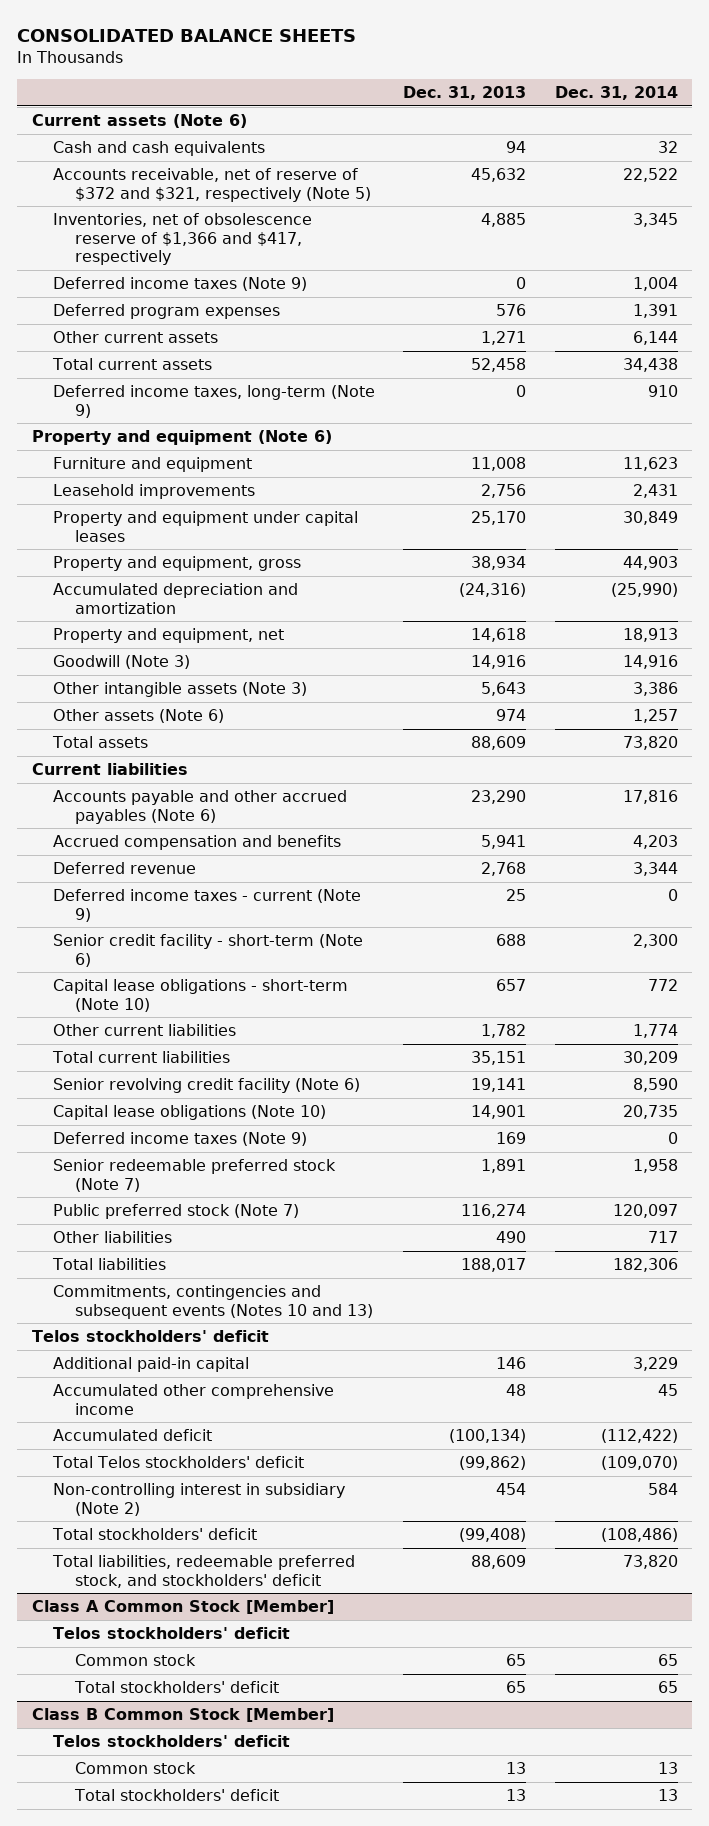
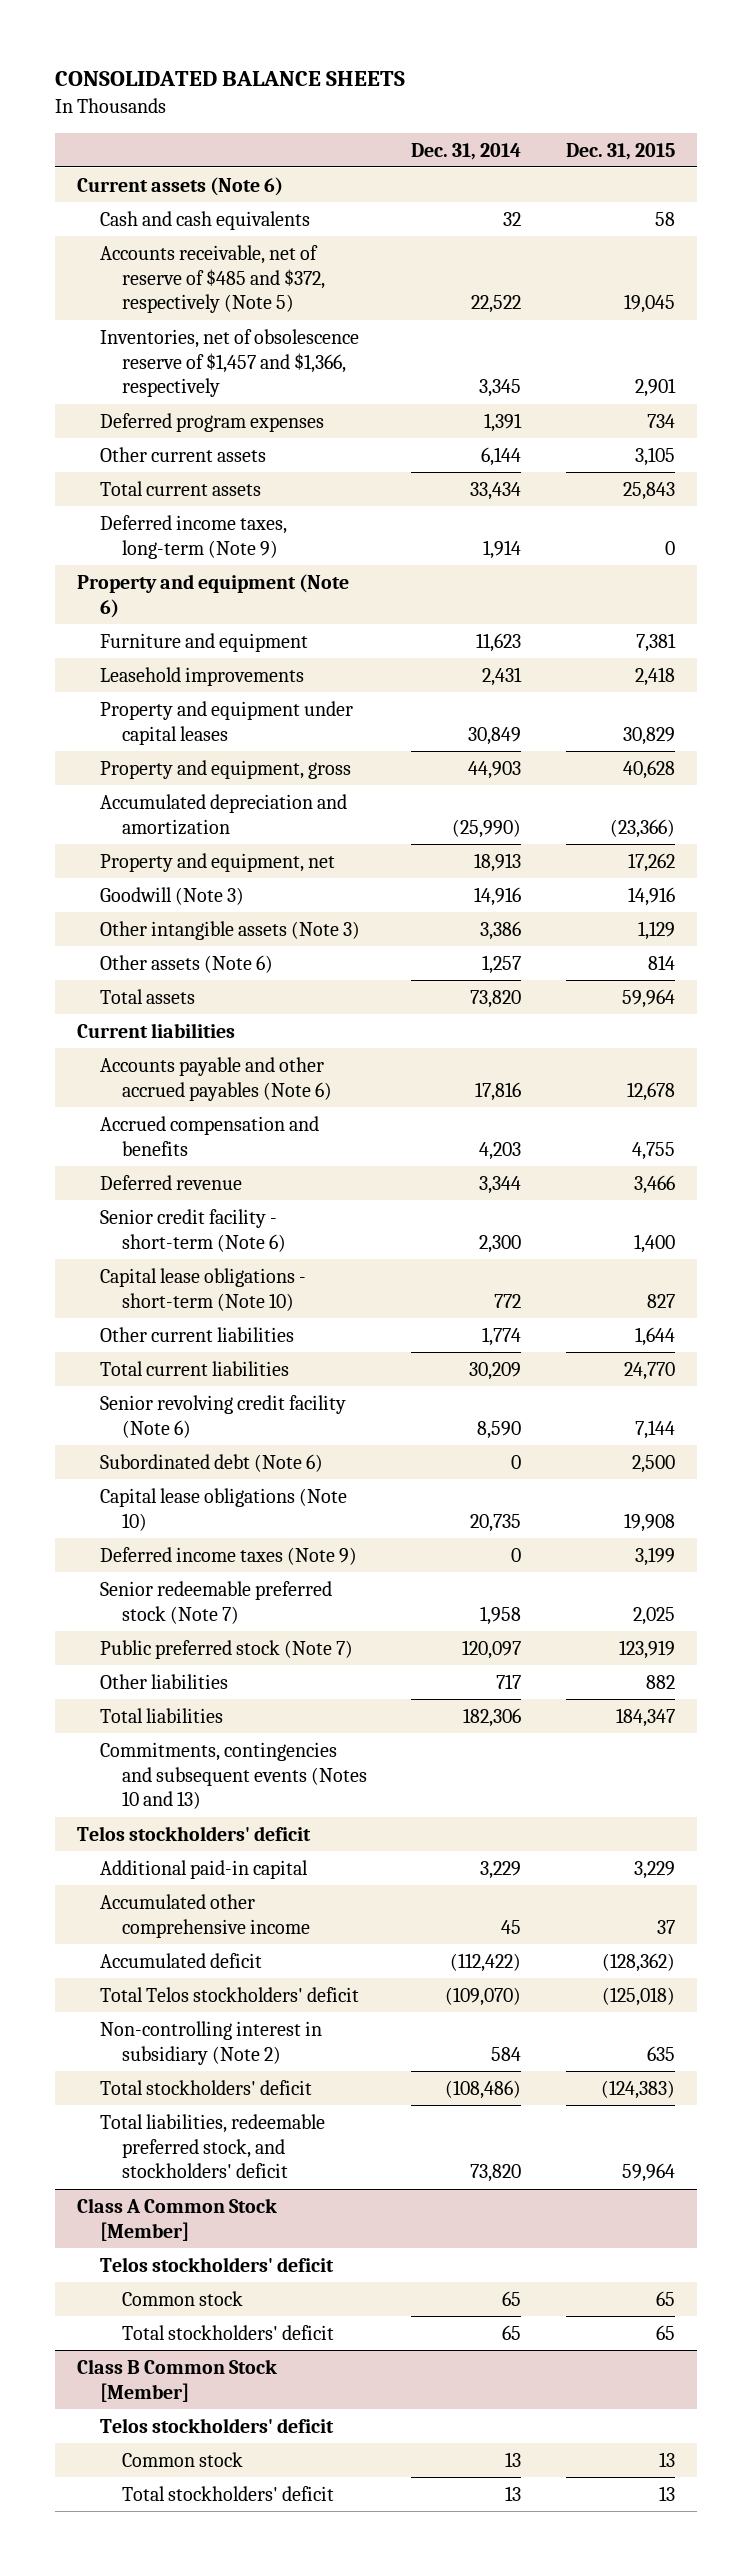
[403,86,527,101] Dec. 31, 2013 -> none
none -> [565,142,675,160] Dec. 31, 2015
[53,277,308,292] Deferred income taxes (Note 9) -> none
[53,168,371,202] Accounts receivable, net of reserve of $372 and $321, respectively (Note 5) -> [99,244,325,314] Accounts receivable, net of reserve of $485 and $372, respectively (Note 5)
[53,213,313,265] Inventories, net of obsolescence reserve of $1,366 and $417, respectively -> [99,328,359,398] Inventories, net of obsolescence reserve of $1,457 and $1,366, respectively
[622,358,678,373] 34,438 -> [470,481,522,500] 33,434
[647,385,678,398] 910 -> [483,539,522,559] 1,914
[53,889,362,922] Deferred income taxes - current (Note 9) -> none
none -> [99,1453,323,1472] Subordinated debt (Note 6)

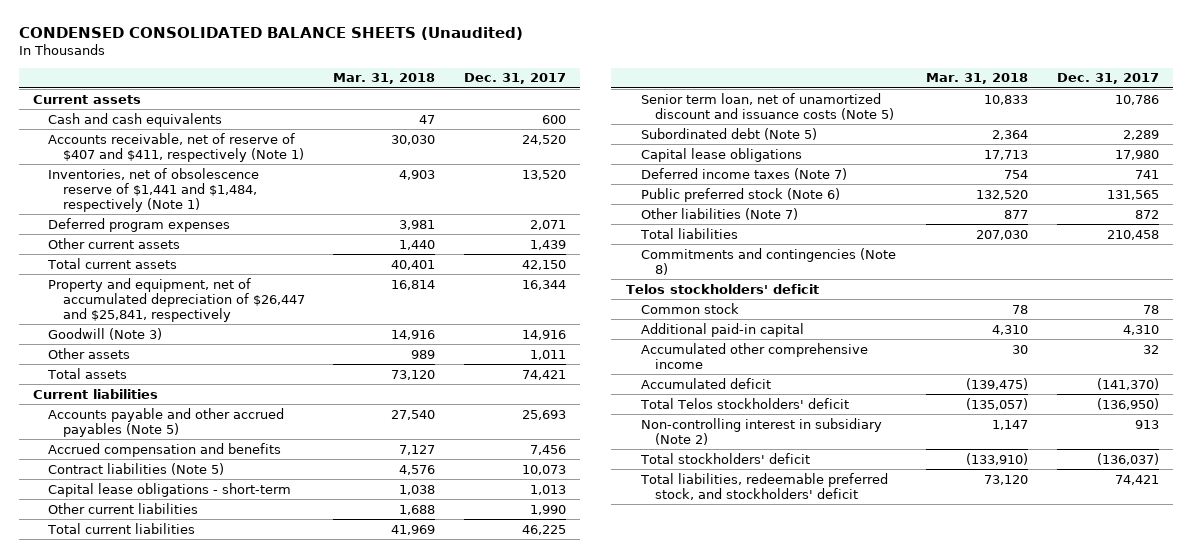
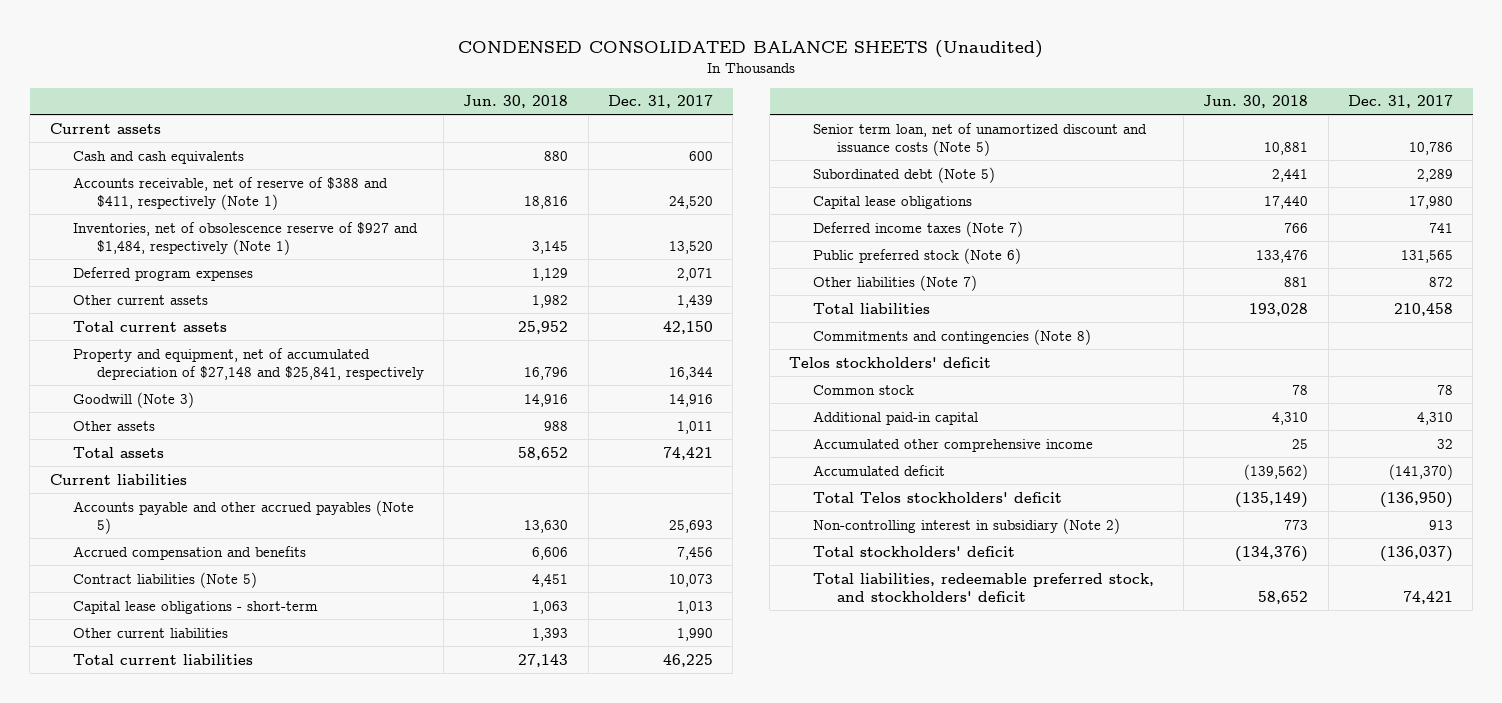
[333,73,436,85] Mar. 31, 2018 -> none
none -> [463,95,569,109] Jun. 30, 2018
[47,132,304,162] Accounts receivable, net of reserve of $407 and $411, respectively (Note 1) -> [73,176,389,210] Accounts receivable, net of reserve of $388 and $411, respectively (Note 1)
[47,167,259,212] Inventories, net of obsolescence reserve of $1,441 and $1,484, respectively (Note 1) -> [73,221,419,255] Inventories, net of obsolescence reserve of $927 and $1,484, respectively (Note 1)
[47,277,305,322] Property and equipment, net of accumulated depreciation of $26,447 and $25,841, respectively -> [73,347,424,380] Property and equipment, net of accumulated depreciation of $27,148 and $25,841, respectively

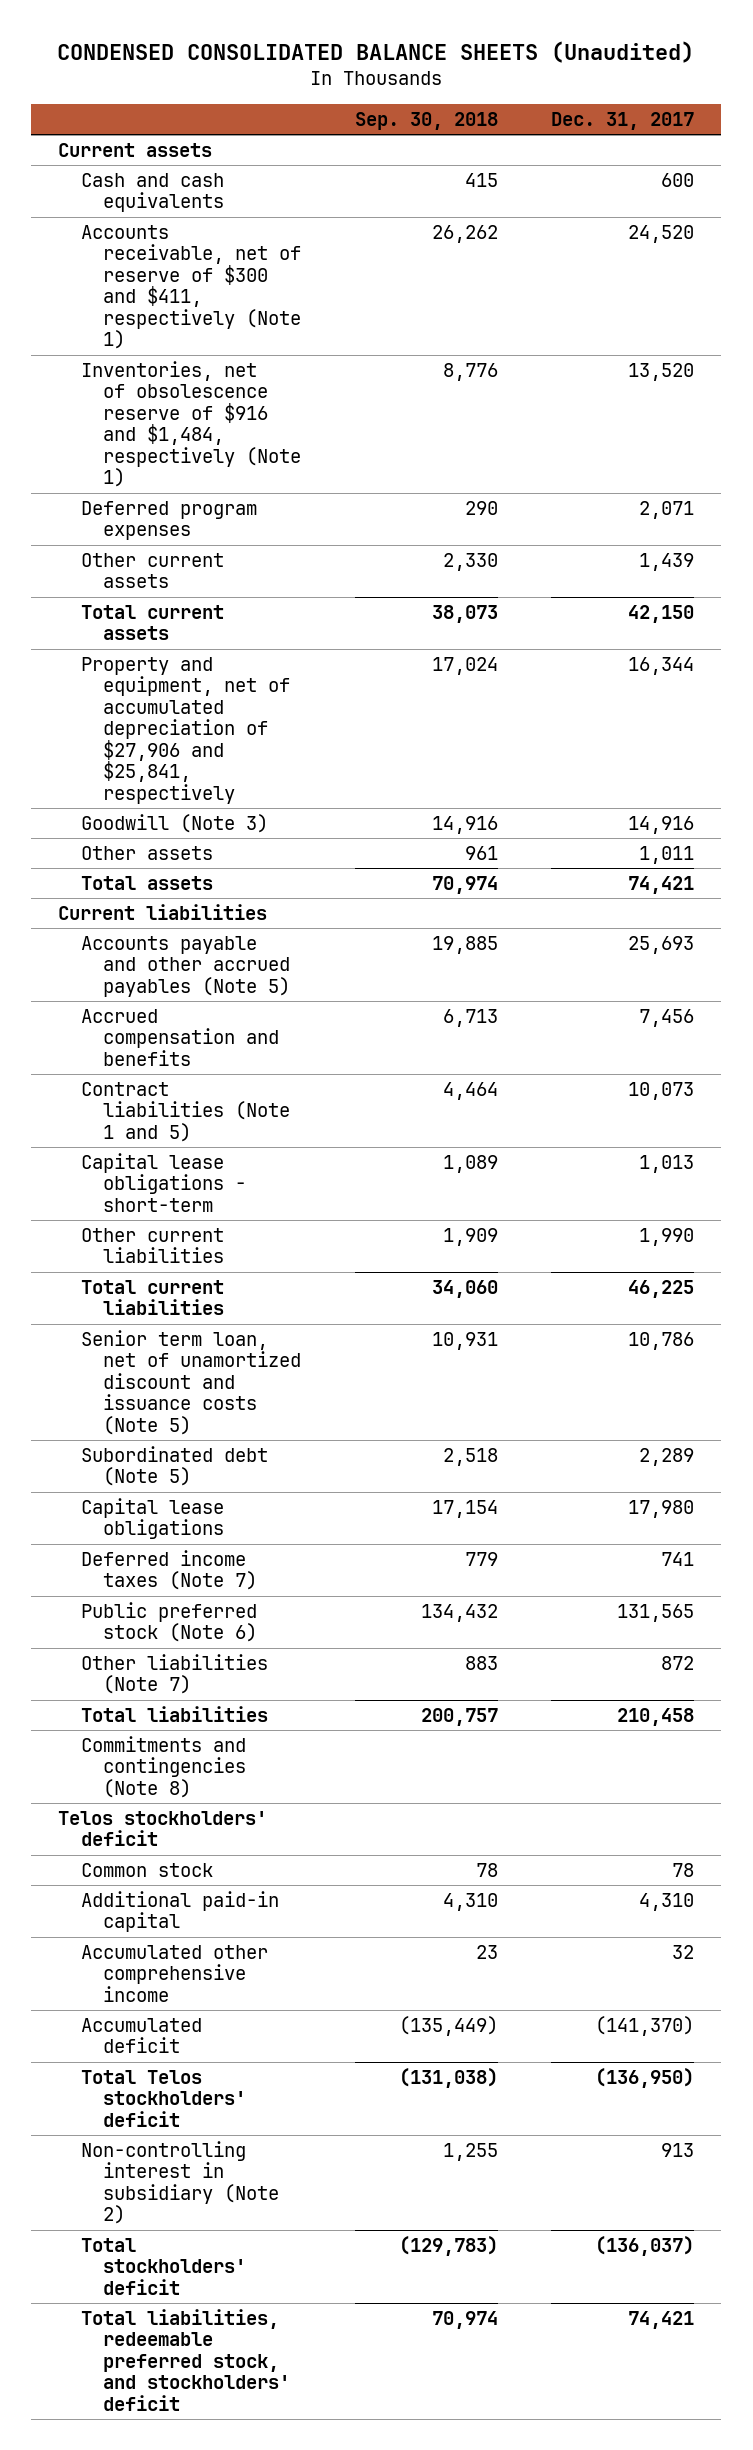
[463,95,569,109] Jun. 30, 2018 -> none
none -> [354,111,498,130] Sep. 30, 2018
[73,176,389,210] Accounts receivable, net of reserve of $388 and $411, respectively (Note 1) -> [80,224,301,350] Accounts receivable, net of reserve of $300 and $411, respectively (Note 1)
[73,221,419,255] Inventories, net of obsolescence reserve of $927 and $1,484, respectively (Note 1) -> [80,360,301,488] Inventories, net of obsolescence reserve of $916 and $1,484, respectively (Note 1)
[73,347,424,380] Property and equipment, net of accumulated depreciation of $27,148 and $25,841, respectively -> [80,656,290,804] Property and equipment, net of accumulated depreciation of $27,906 and $25,841, respectively
[73,571,258,588] Contract liabilities (Note 5) -> [80,1081,290,1142] Contract liabilities (Note 1 and 5)

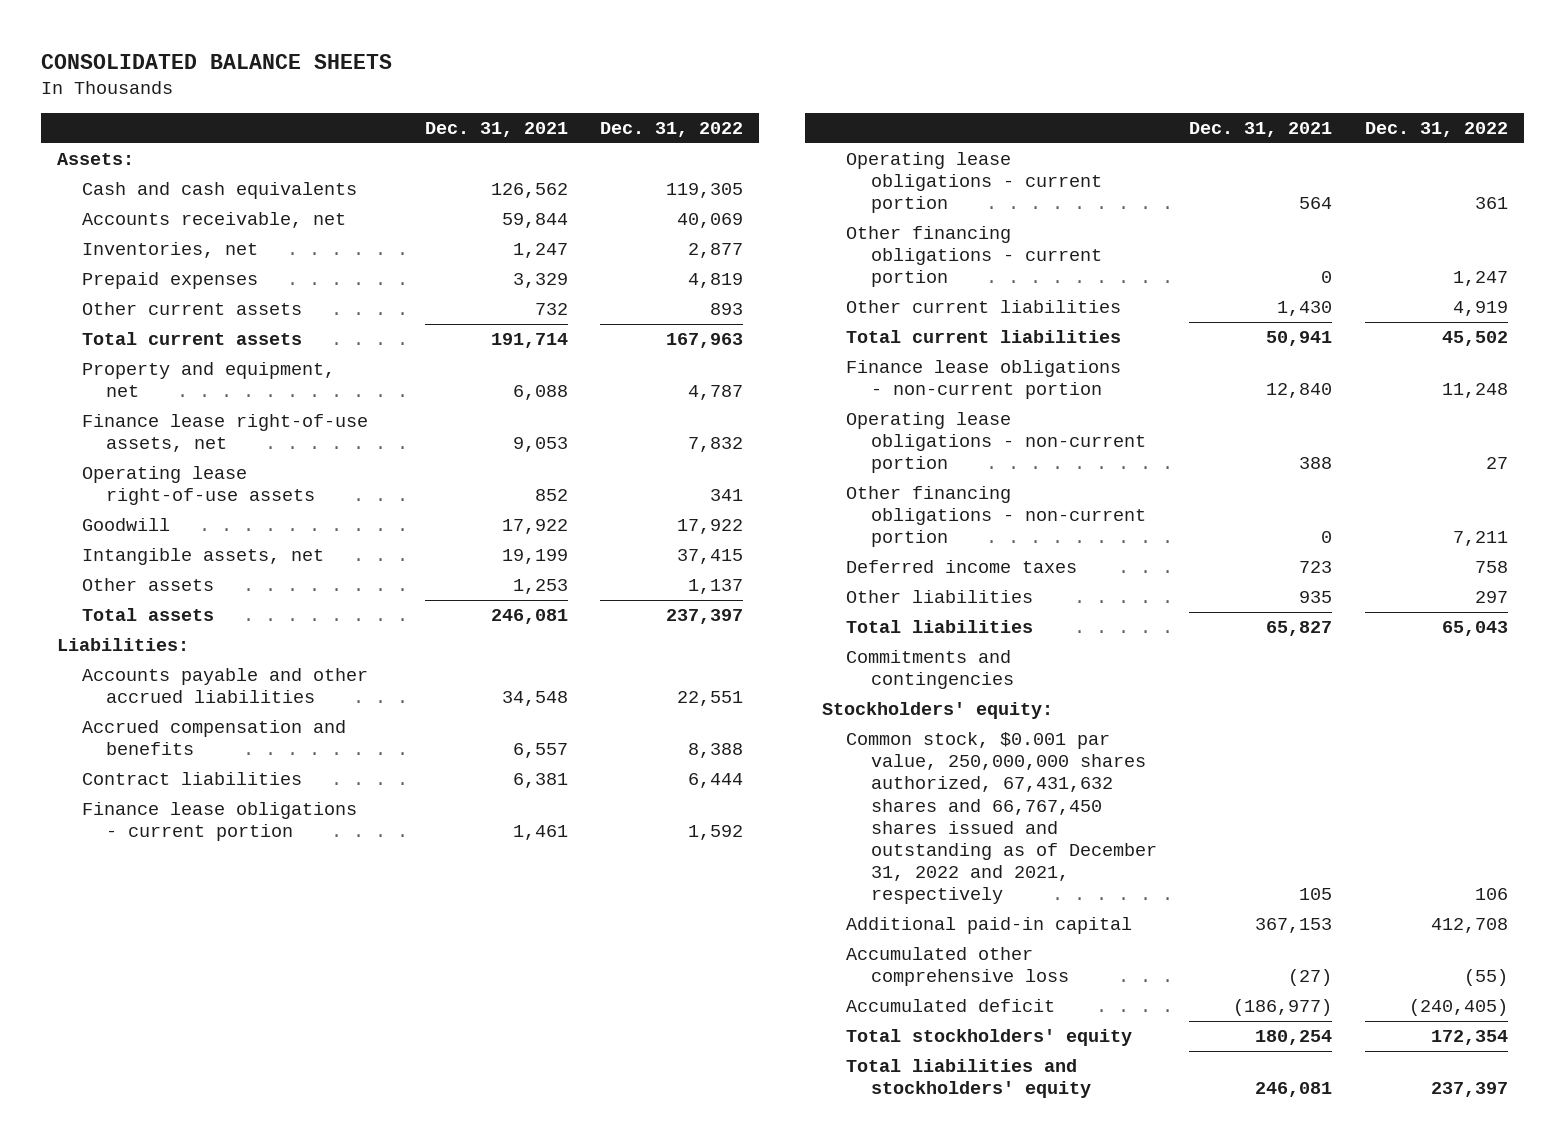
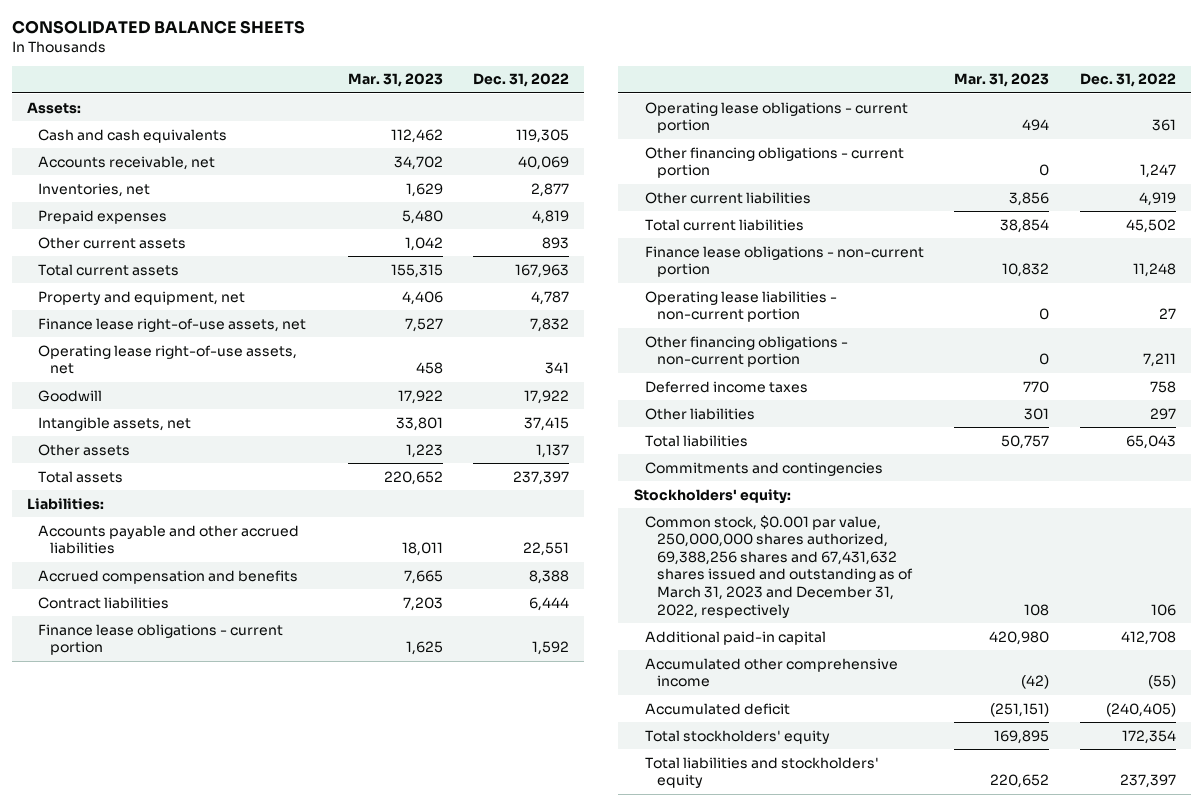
[424,121,568,137] Dec. 31, 2021 -> none
none -> [347,73,443,88] Mar. 31, 2023
[81,465,316,506] Operating lease right-of-use assets -> [38,344,298,375] Operating lease right-of-use assets, net
[846,411,1147,474] Operating lease obligations - non-current portion -> [645,290,838,323] Operating lease liabilities - non-current portion
[846,731,1158,905] Common stock, $0.001 par value, 250,000,000 shares authorized, 67,431,632 shares and 66,767,450 shares issued and outstanding as of December 31, 2022 and 2021, respectively -> [645,514,913,618] Common stock, $0.001 par value, 250,000,000 shares authorized, 69,388,256 shares and 67,431,632 shares issued and outstanding as of March 31, 2023 and December 31, 2022, respectively
[846,946,1070,987] Accumulated other comprehensive loss -> [645,657,899,688] Accumulated other comprehensive income

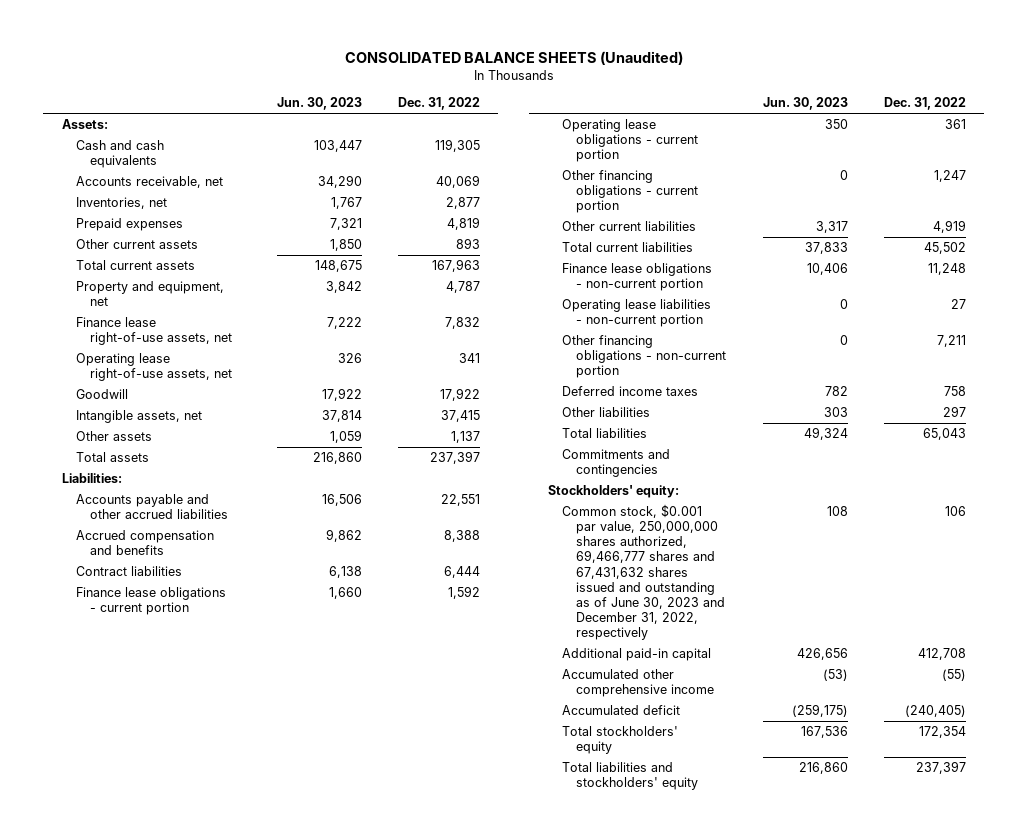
[11,20,305,35] CONSOLIDATED BALANCE SHEETS -> [344,50,683,65] CONSOLIDATED BALANCE SHEETS (Unaudited)
[347,73,443,88] Mar. 31, 2023 -> none
none -> [276,97,362,111] Jun. 30, 2023
[645,514,913,618] Common stock, $0.001 par value, 250,000,000 shares authorized, 69,388,256 shares and 67,431,632 shares issued and outstanding as of March 31, 2023 and December 31, 2022, respectively -> [562,504,726,640] Common stock, $0.001 par value, 250,000,000 shares authorized, 69,466,777 shares and 67,431,632 shares issued and outstanding as of June 30, 2023 and December 31, 2022, respectively

